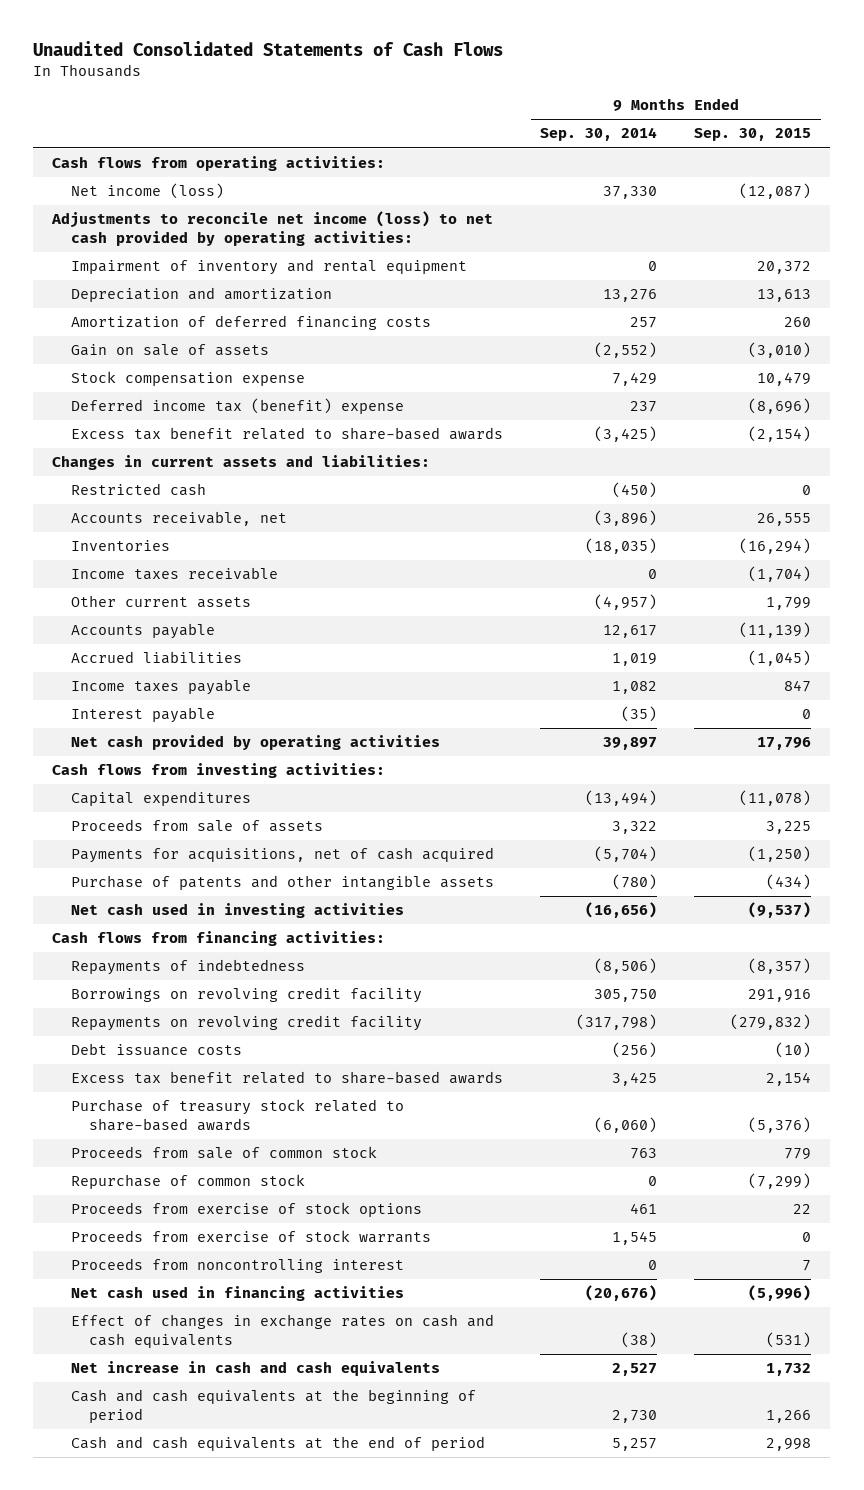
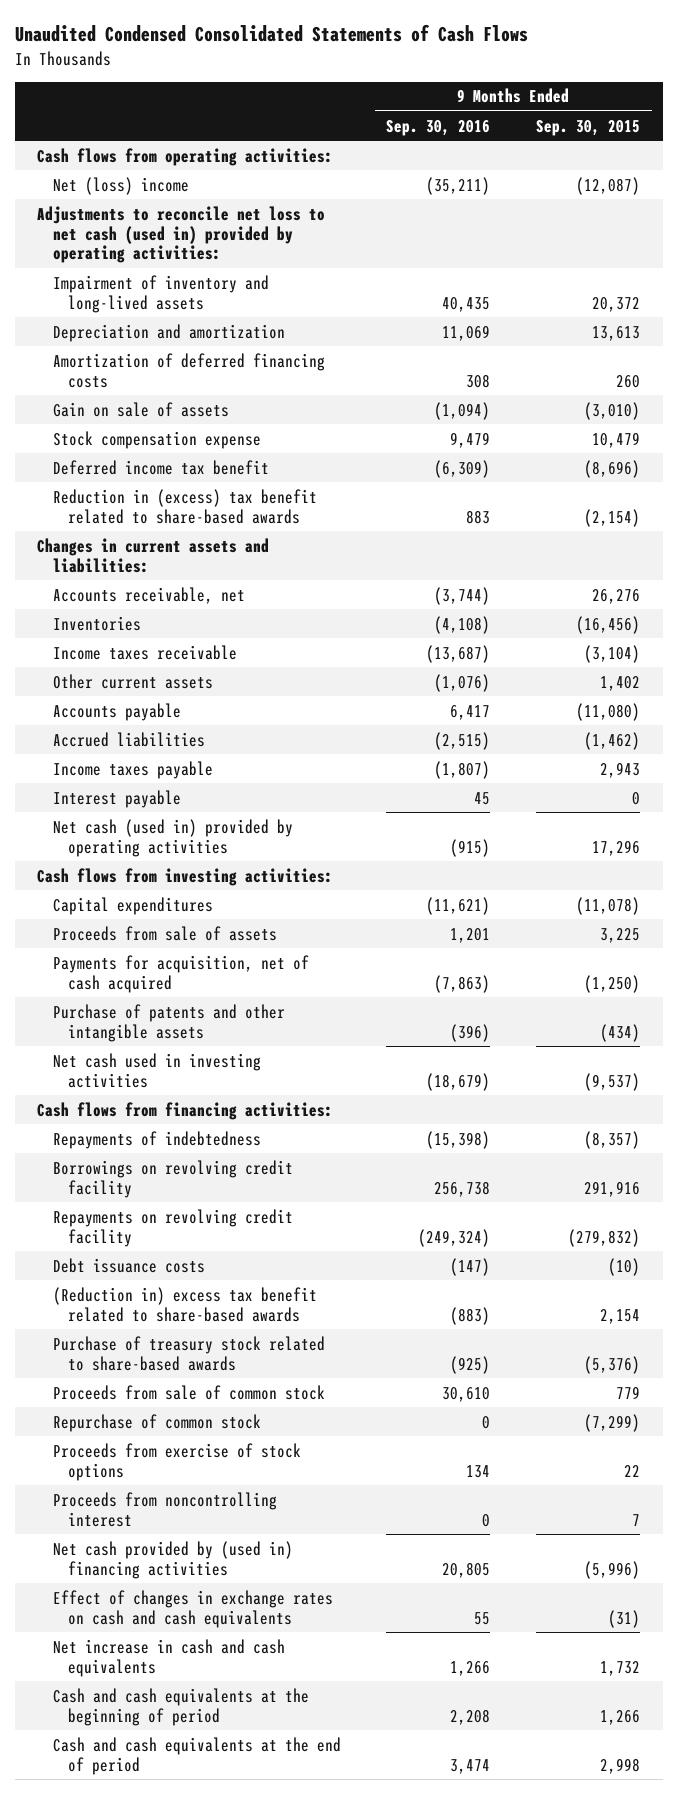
[33,41,504,57] Unaudited Consolidated Statements of Cash Flows -> [14,24,528,43] Unaudited Condensed Consolidated Statements of Cash Flows
[540,127,658,142] Sep. 30, 2014 -> none
none -> [386,119,491,136] Sep. 30, 2016
[70,183,224,200] Net income (loss) -> [52,176,189,195] Net (loss) income
[51,211,494,247] Adjustments to reconcile net income (loss) to net cash provided by operating activities: -> [37,205,326,264] Adjustments to reconcile net loss to net cash (used in) provided by operating activities:
[70,259,467,276] Impairment of inventory and rental equipment -> [52,274,269,313] Impairment of inventory and long-lived assets
[70,398,404,415] Deferred income tax (benefit) expense -> [52,459,269,475] Deferred income tax benefit
[70,427,503,441] Excess tax benefit related to share-based awards -> [52,488,317,524] Reduction in (excess) tax benefit related to share-based awards
[70,483,206,497] Restricted cash -> none
[757,513,812,527] 26,555 -> [592,588,641,604] 26,276
[739,538,812,555] (16,294) -> [576,615,641,634] (16,456)
[748,566,812,583] (1,704) -> [584,644,641,663] (3,104)
[766,597,812,611] 1,799 -> [600,675,641,691] 1,402
[739,622,812,639] (11,139) -> [576,702,641,721] (11,080)
[748,650,812,667] (1,045) -> [584,731,641,750] (1,462)
[784,680,812,693] 847 -> [600,761,641,778] 2,943
[70,735,440,751] Net cash provided by operating activities -> [52,818,293,857] Net cash (used in) provided by operating activities
[757,737,812,751] 17,796 -> [592,839,641,856] 17,296
[70,847,494,864] Payments for acquisitions, net of cash acquired -> [52,954,309,993] Payments for acquisition, net of cash acquired
[70,1071,503,1085] Excess tax benefit related to share-based awards -> [52,1286,317,1322] (Reduction in) excess tax benefit related to share-based awards
[70,1230,431,1244] Proceeds from exercise of stock warrants -> none
[70,1286,404,1302] Net cash used in financing activities -> [52,1540,293,1579] Net cash provided by (used in) financing activities
[766,1332,812,1349] (531) -> [608,1609,641,1628] (31)

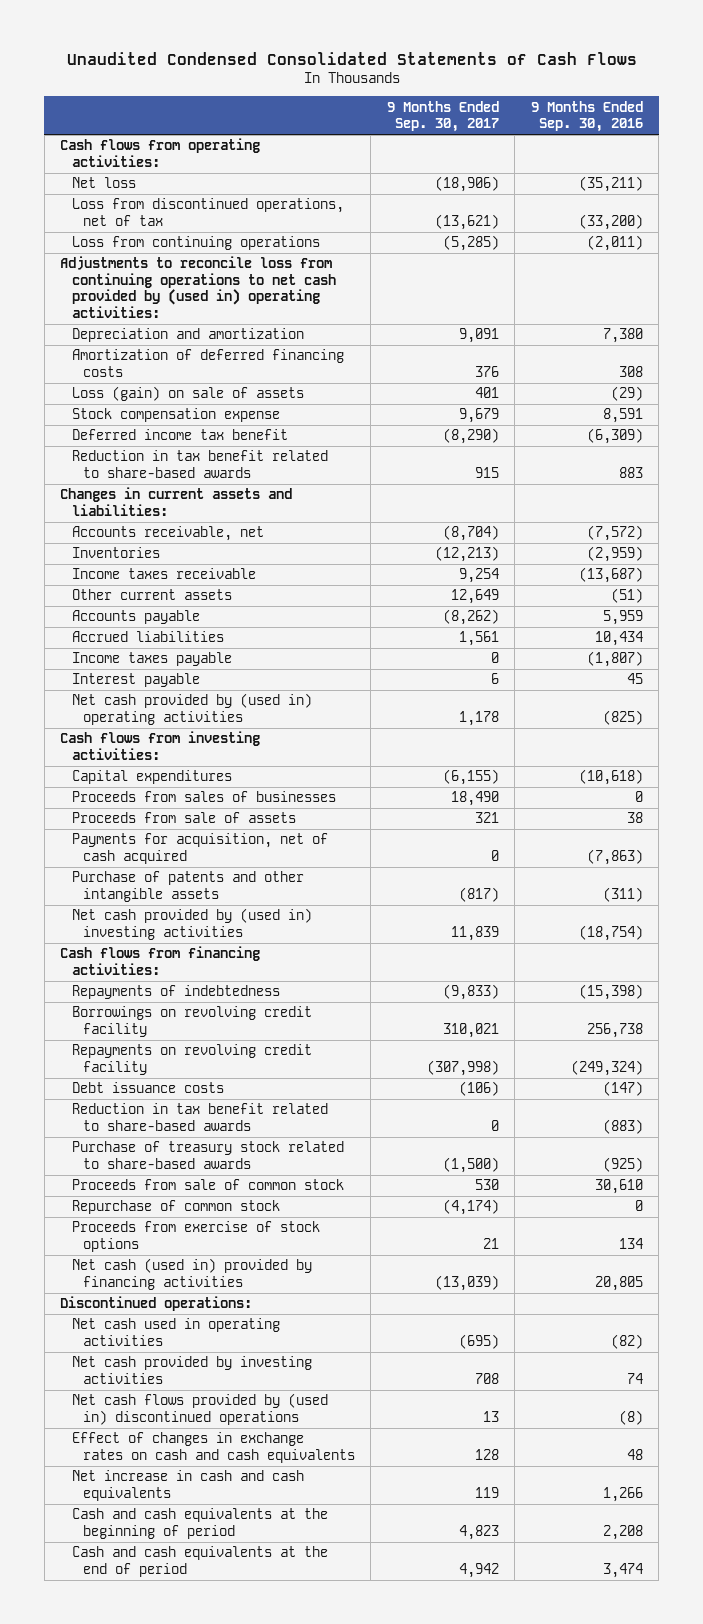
[536,119,641,136] Sep. 30, 2015 -> none
none -> [386,100,499,133] 9 Months Ended Sep. 30, 2017
[52,274,269,313] Impairment of inventory and long-lived assets -> none
[52,176,189,195] Net (loss) income -> [71,177,136,189] Net loss
none -> [71,198,344,226] Loss from discontinued operations, net of tax
none -> [71,236,320,251] Loss from continuing operations
[37,205,326,264] Adjustments to reconcile net loss to net cash (used in) provided by operating activities: -> [60,256,336,318] Adjustments to reconcile loss from continuing operations to net cash provided by (used in) operating activities:
[442,324,491,341] 11,069 -> [602,328,643,344] 7,380
[52,401,229,417] Gain on sale of assets -> [71,386,304,402] Loss (gain) on sale of assets
[434,401,491,420] (1,094) -> [610,386,643,402] (29)
[450,431,491,448] 9,479 -> [602,408,643,424] 8,591
[52,488,317,524] Reduction in (excess) tax benefit related to share-based awards -> [71,450,328,478] Reduction in tax benefit related to share-based awards
[434,586,491,605] (3,744) -> [586,525,643,542] (7,572)
[434,615,491,634] (4,108) -> [586,546,643,563] (2,959)
[434,673,491,692] (1,076) -> [610,588,643,604] (51)
[450,704,491,720] 6,417 -> [602,610,643,626] 5,959
[434,731,491,750] (2,515) -> [594,631,643,647] 10,434
[52,818,293,857] Net cash (used in) provided by operating activities -> [71,693,312,725] Net cash provided by (used in) operating activities
[450,838,491,857] (915) -> [602,709,643,725] (825)
[426,896,491,915] (11,621) -> [578,769,643,786] (10,618)
none -> [71,791,336,803] Proceeds from sales of businesses
[450,927,491,943] 1,201 -> [626,812,643,824] 38
[450,1023,491,1042] (396) -> [602,886,643,902] (311)
[52,1052,261,1088] Net cash used in investing activities -> [71,908,312,940] Net cash provided by (used in) investing activities
[426,1072,491,1091] (18,679) -> [578,924,643,941] (18,754)
[52,1286,317,1322] (Reduction in) excess tax benefit related to share-based awards -> [71,1103,328,1131] Reduction in tax benefit related to share-based awards
[52,1491,277,1527] Proceeds from noncontrolling interest -> none
[52,1540,293,1579] Net cash provided by (used in) financing activities -> [71,1258,312,1290] Net cash (used in) provided by financing activities
none -> [60,1296,253,1312] Discontinued operations:
none -> [71,1318,280,1346] Net cash used in operating activities
none -> [71,1356,312,1384] Net cash provided by investing activities
none -> [71,1393,328,1425] Net cash flows provided by (used in) discontinued operations
[474,1611,491,1625] 55 -> [626,1448,643,1460] 48

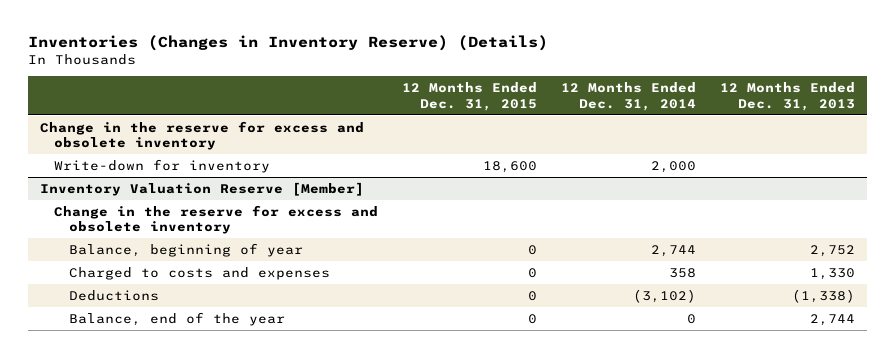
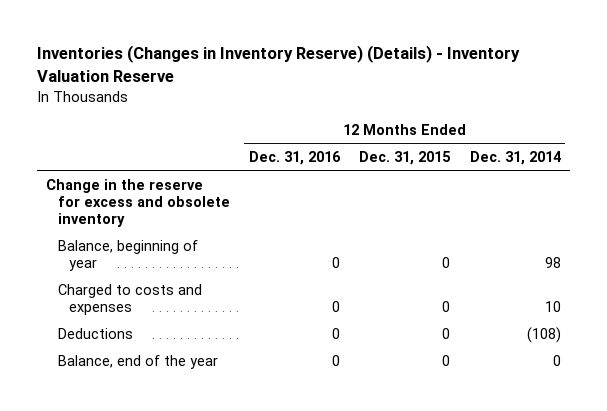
[27,35,548,52] Inventories (Changes in Inventory Reserve) (Details) -> [36,45,520,82] Inventories (Changes in Inventory Reserve) (Details) - Inventory Valuation Reserve
[719,82,855,111] 12 Months Ended Dec. 31, 2013 -> none
none -> [249,150,342,165] Dec. 31, 2016
[54,158,271,173] Write-down for inventory -> none
[39,181,364,196] Inventory Valuation Reserve [Member] -> none
[54,204,379,235] Change in the reserve for excess and obsolete inventory -> none
[651,244,697,257] 2,744 -> [544,256,561,268] 98
[669,267,697,278] 358 -> [544,300,561,312] 10
[633,288,697,303] (3,102) -> [526,326,561,343] (108)

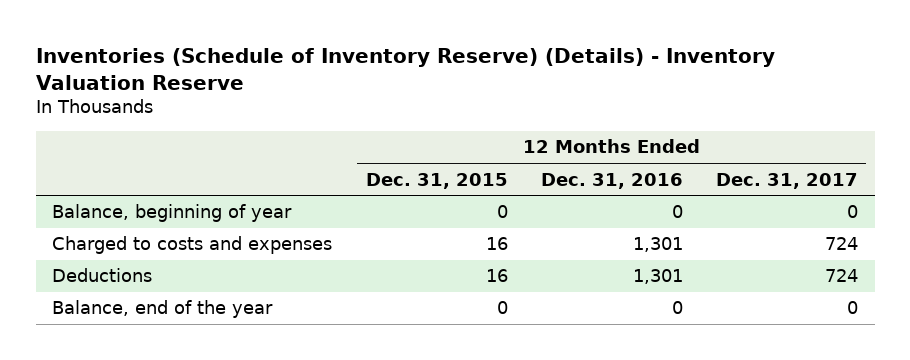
[36,45,520,82] Inventories (Changes in Inventory Reserve) (Details) - Inventory Valuation Reserve -> [35,47,775,90] Inventories (Schedule of Inventory Reserve) (Details) - Inventory Valuation Reserve
[469,150,561,165] Dec. 31, 2014 -> none
none -> [715,172,858,189] Dec. 31, 2017
[46,178,230,227] Change in the reserve for excess and obsolete inventory -> none
[332,300,341,312] 0 -> [632,237,683,253] 1,301
[442,300,451,312] 0 -> [485,237,508,251] 16
[332,327,341,339] 0 -> [632,269,683,285] 1,301
[442,327,451,339] 0 -> [485,269,508,283] 16

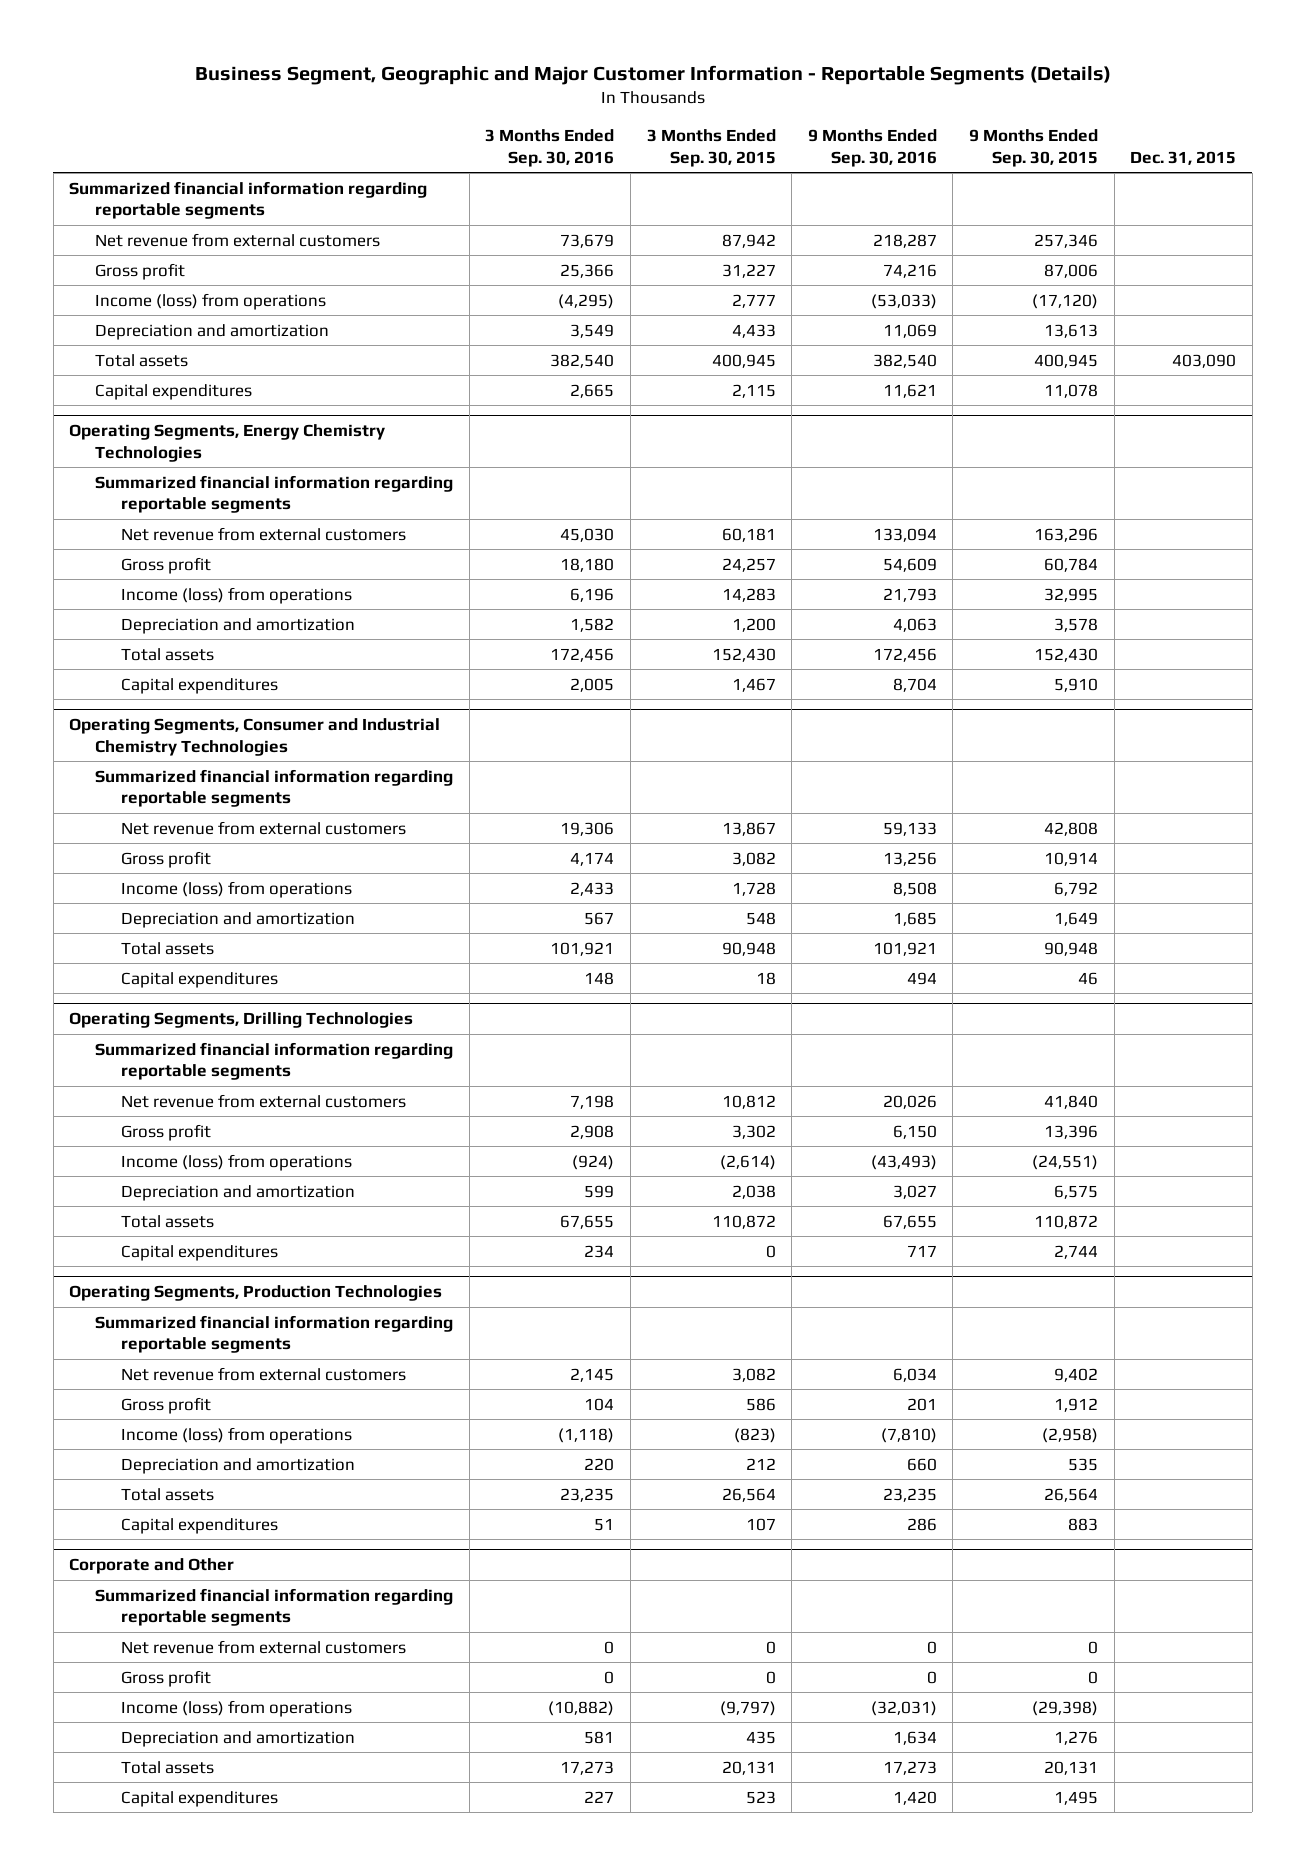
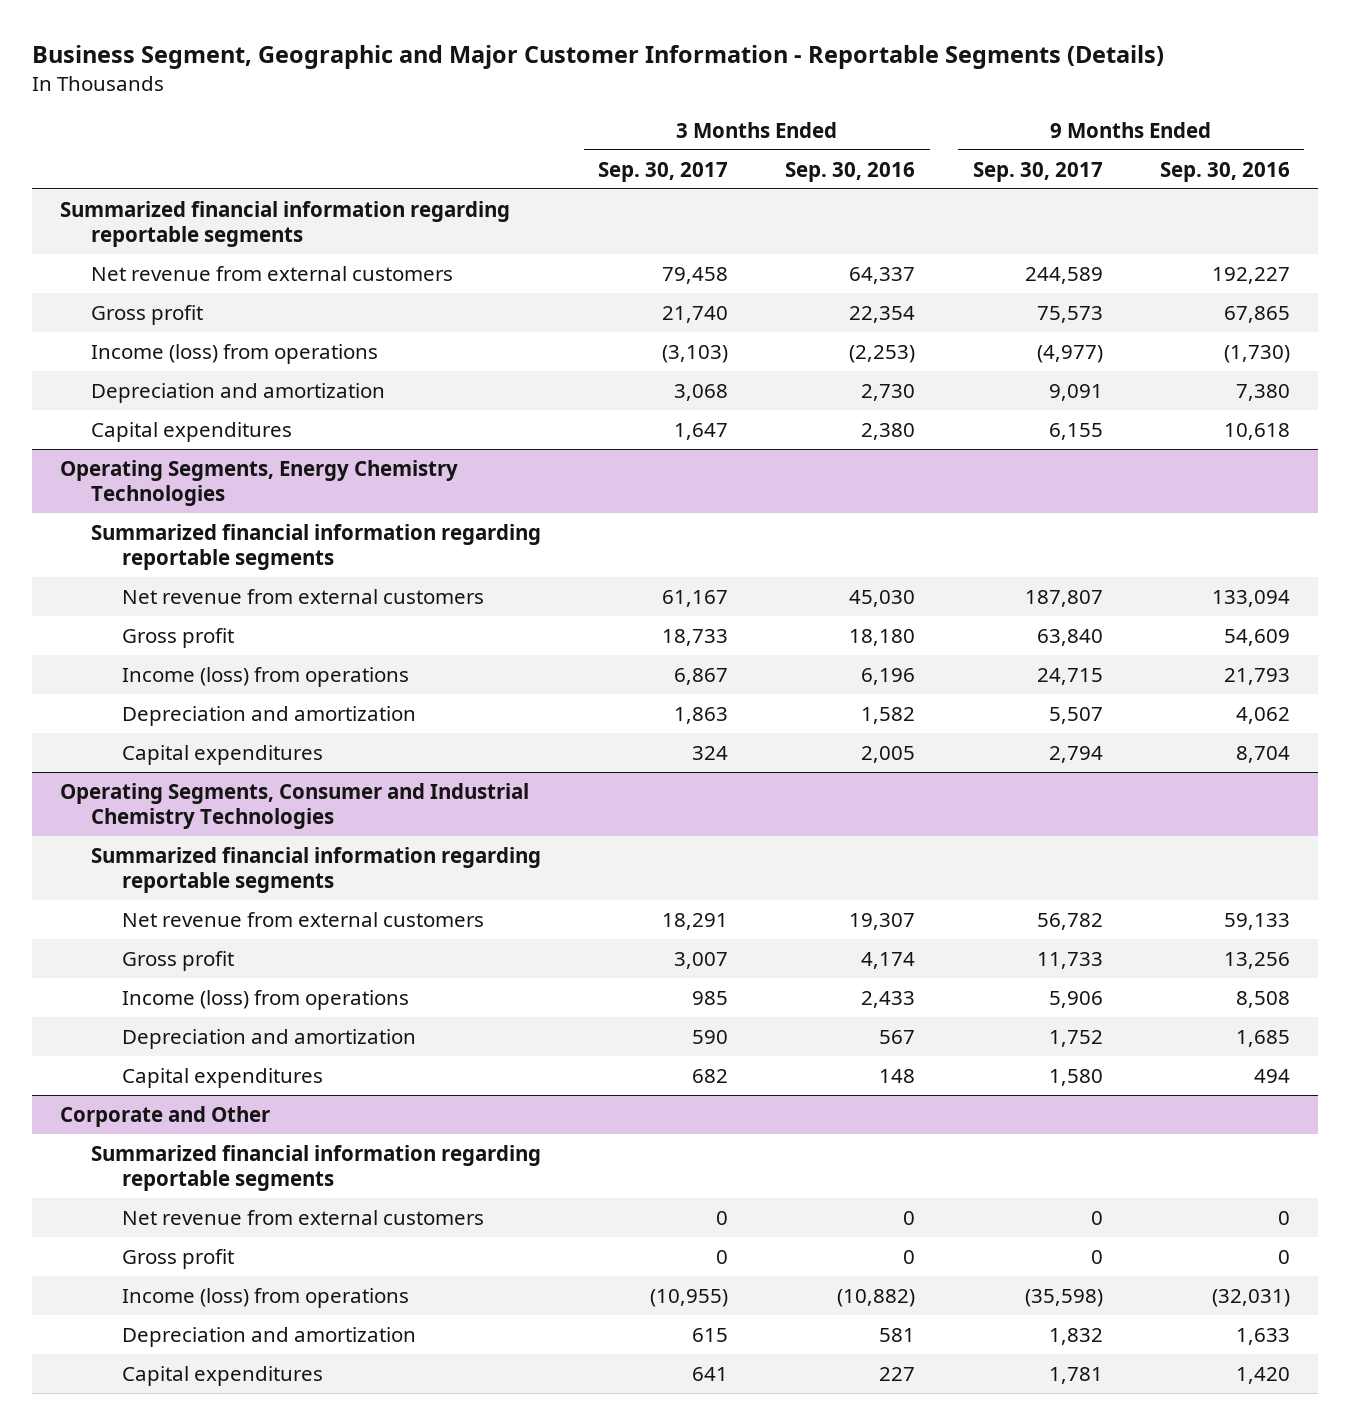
[646,129,776,167] 3 Months Ended Sep. 30, 2015 -> none
[969,129,1099,167] 9 Months Ended Sep. 30, 2015 -> none
[1130,150,1237,165] Dec. 31, 2015 -> none
none -> [598,161,729,182] Sep. 30, 2017
none -> [972,161,1103,182] Sep. 30, 2017
[95,353,189,367] Total assets -> none
[560,233,615,248] 73,679 -> [849,266,916,284] 64,337
[872,233,937,248] 218,287 -> [1211,266,1290,284] 192,227
[560,263,615,278] 25,366 -> [849,305,916,323] 22,354
[882,263,937,278] 74,216 -> [1223,305,1290,323] 67,865
[558,293,615,309] (4,295) -> [849,344,916,363] (2,253)
[870,293,937,309] (53,033) -> [1223,344,1290,363] (1,730)
[570,323,615,338] 3,549 -> [861,383,916,401] 2,730
[882,323,937,338] 11,069 -> [1235,383,1290,401] 7,380
[570,383,615,398] 2,665 -> [861,422,916,440] 2,380
[882,383,937,398] 11,621 -> [1223,422,1290,440] 10,618
[121,647,215,661] Total assets -> none
[892,617,937,632] 4,063 -> [1235,706,1290,724] 4,062
[560,821,615,836] 19,306 -> [849,912,916,930] 19,307
[121,941,215,955] Total assets -> none
[69,1012,414,1029] Operating Segments, Drilling Technologies -> none
[95,1041,454,1080] Summarized financial information regarding reportable segments -> none
[121,1093,407,1108] Net revenue from external customers -> none
[121,1123,212,1141] Gross profit -> none
[121,1153,353,1171] Income (loss) from operations -> none
[121,1184,356,1201] Depreciation and amortization -> none
[121,1214,215,1228] Total assets -> none
[121,1244,279,1261] Capital expenditures -> none
[69,1285,443,1302] Operating Segments, Production Technologies -> none
[95,1314,454,1353] Summarized financial information regarding reportable segments -> none
[121,1366,407,1381] Net revenue from external customers -> none
[121,1396,212,1414] Gross profit -> none
[121,1426,353,1444] Income (loss) from operations -> none
[121,1457,356,1474] Depreciation and amortization -> none
[121,1487,215,1501] Total assets -> none
[121,1517,279,1534] Capital expenditures -> none
[121,1760,215,1774] Total assets -> none
[892,1730,937,1745] 1,634 -> [1235,1327,1290,1345] 1,633

